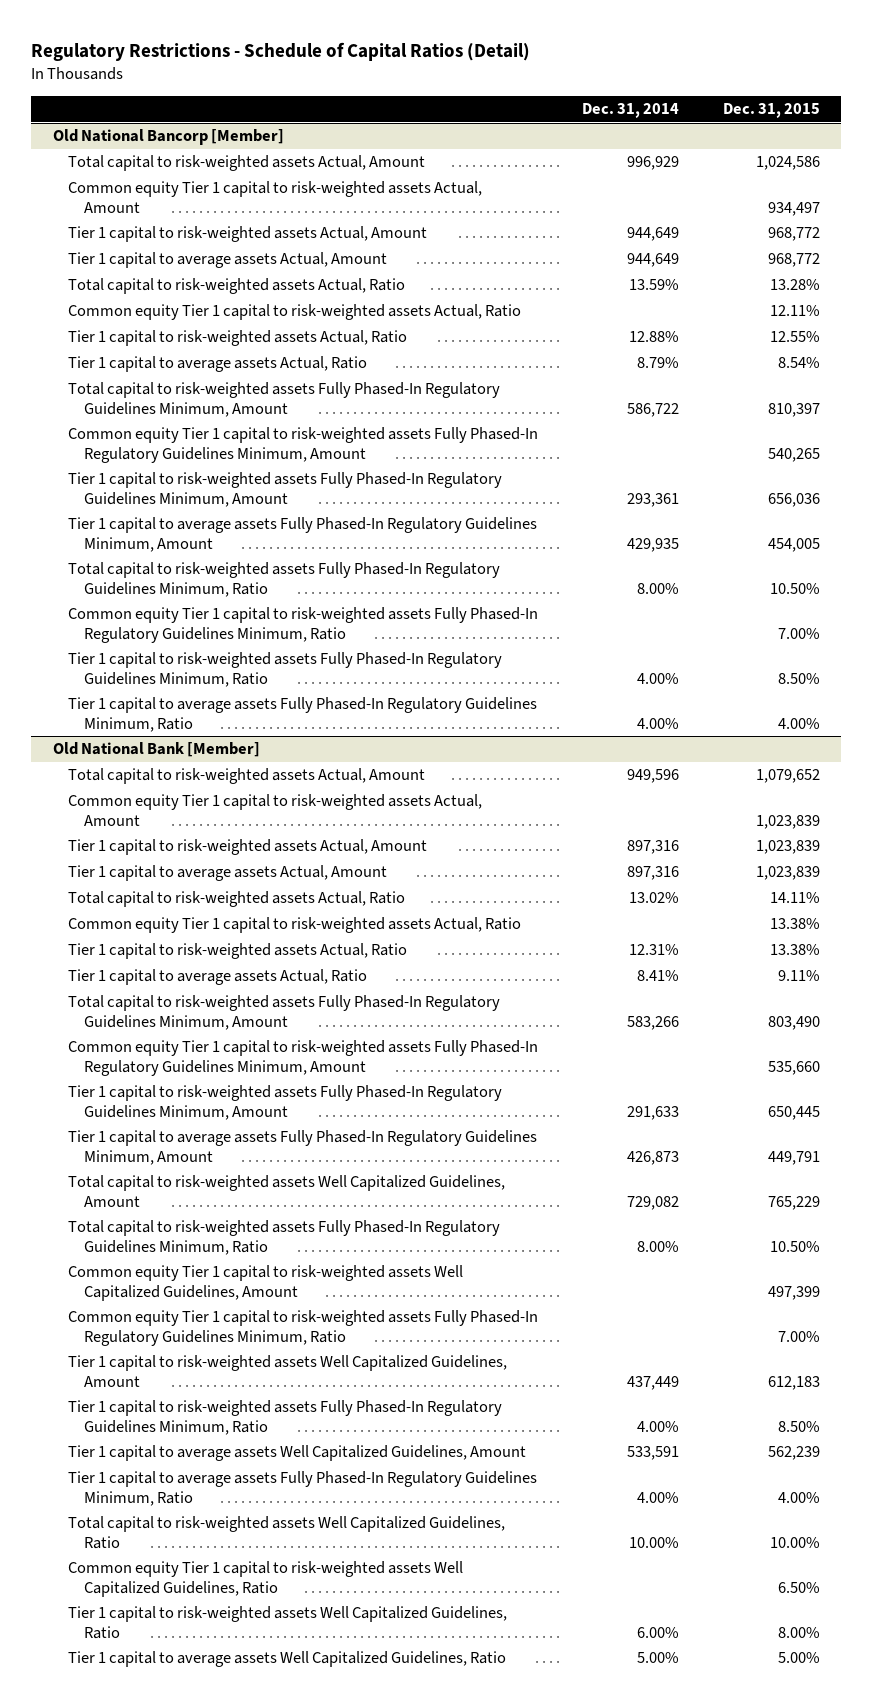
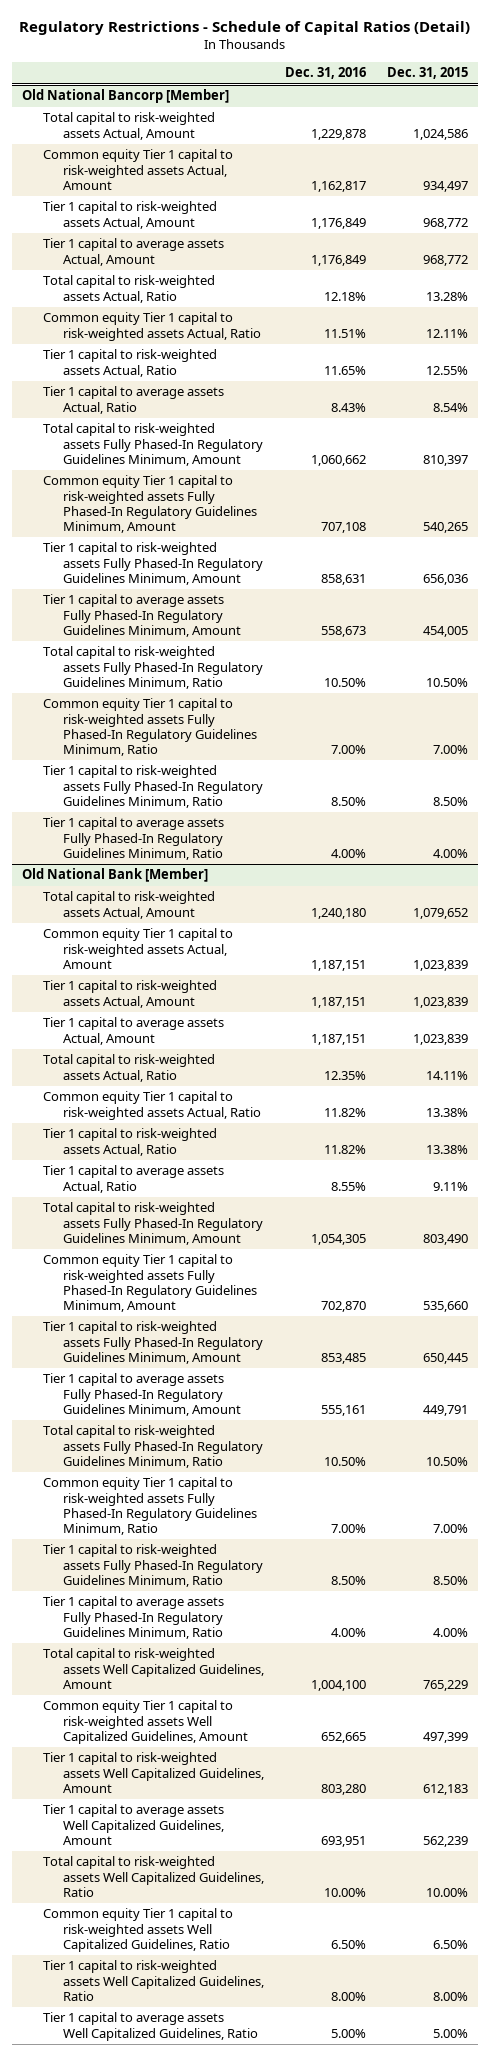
[582,103,680,119] Dec. 31, 2014 -> none
none -> [284,67,366,80] Dec. 31, 2016
[68,1175,506,1207] Total capital to risk-weighted assets Well Capitalized Guidelines, Amount -> [42,1648,264,1690] Total capital to risk-weighted assets Well Capitalized Guidelines, Amount
[68,1265,464,1301] Common equity Tier 1 capital to risk-weighted assets Well Capitalized Guidelines, Amount -> [42,1700,248,1745] Common equity Tier 1 capital to risk-weighted assets Well Capitalized Guidelines, Amount
[68,1355,508,1387] Tier 1 capital to risk-weighted assets Well Capitalized Guidelines, Amount -> [42,1752,264,1794] Tier 1 capital to risk-weighted assets Well Capitalized Guidelines, Amount
[68,1445,527,1462] Tier 1 capital to average assets Well Capitalized Guidelines, Amount -> [42,1804,224,1846] Tier 1 capital to average assets Well Capitalized Guidelines, Amount

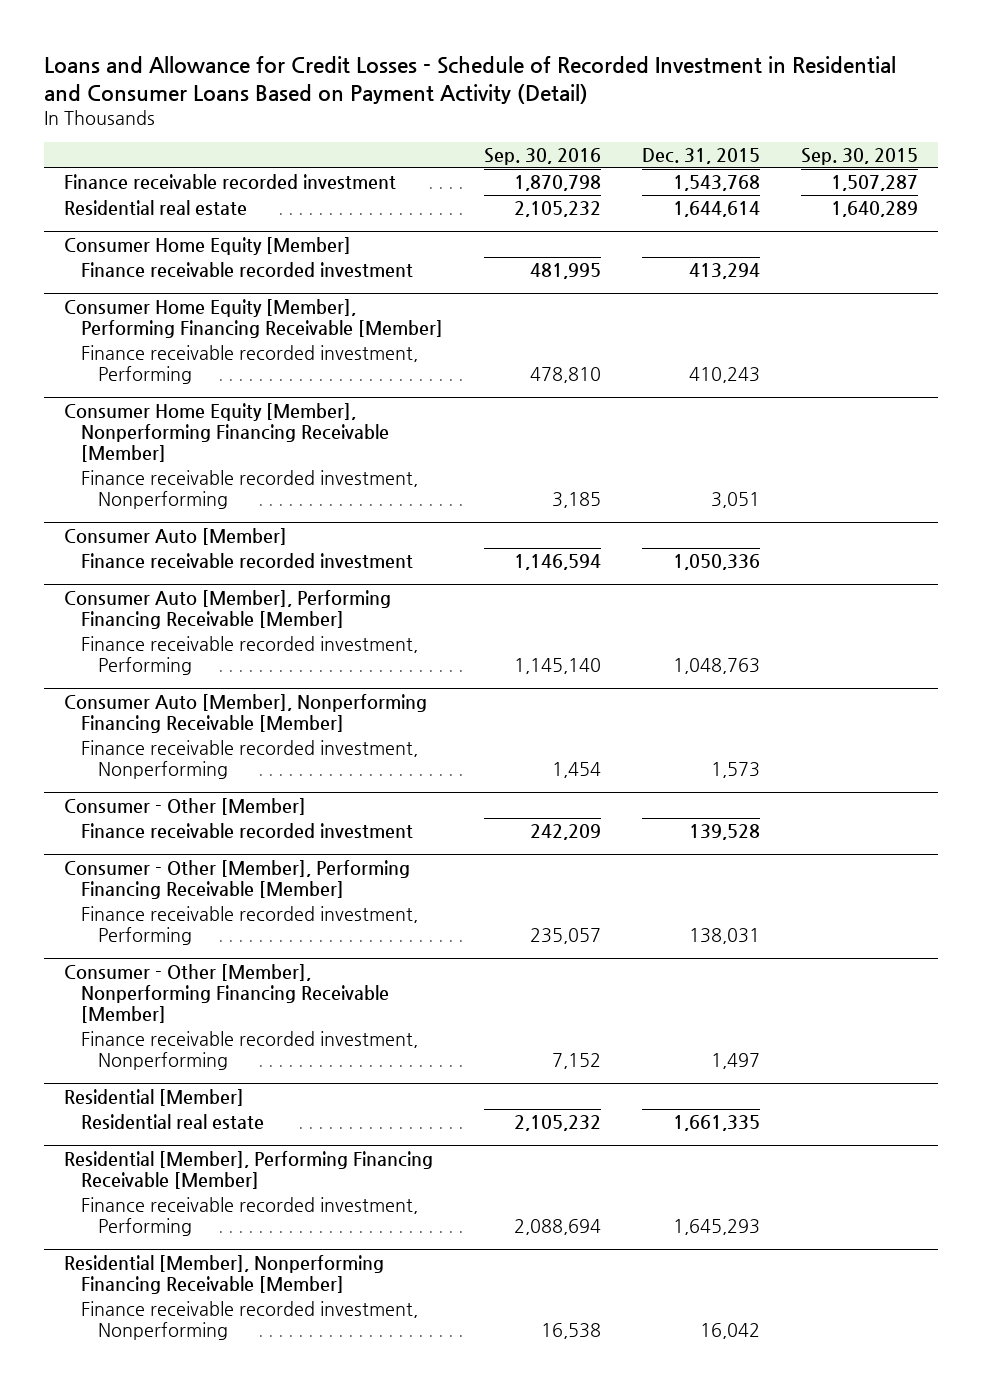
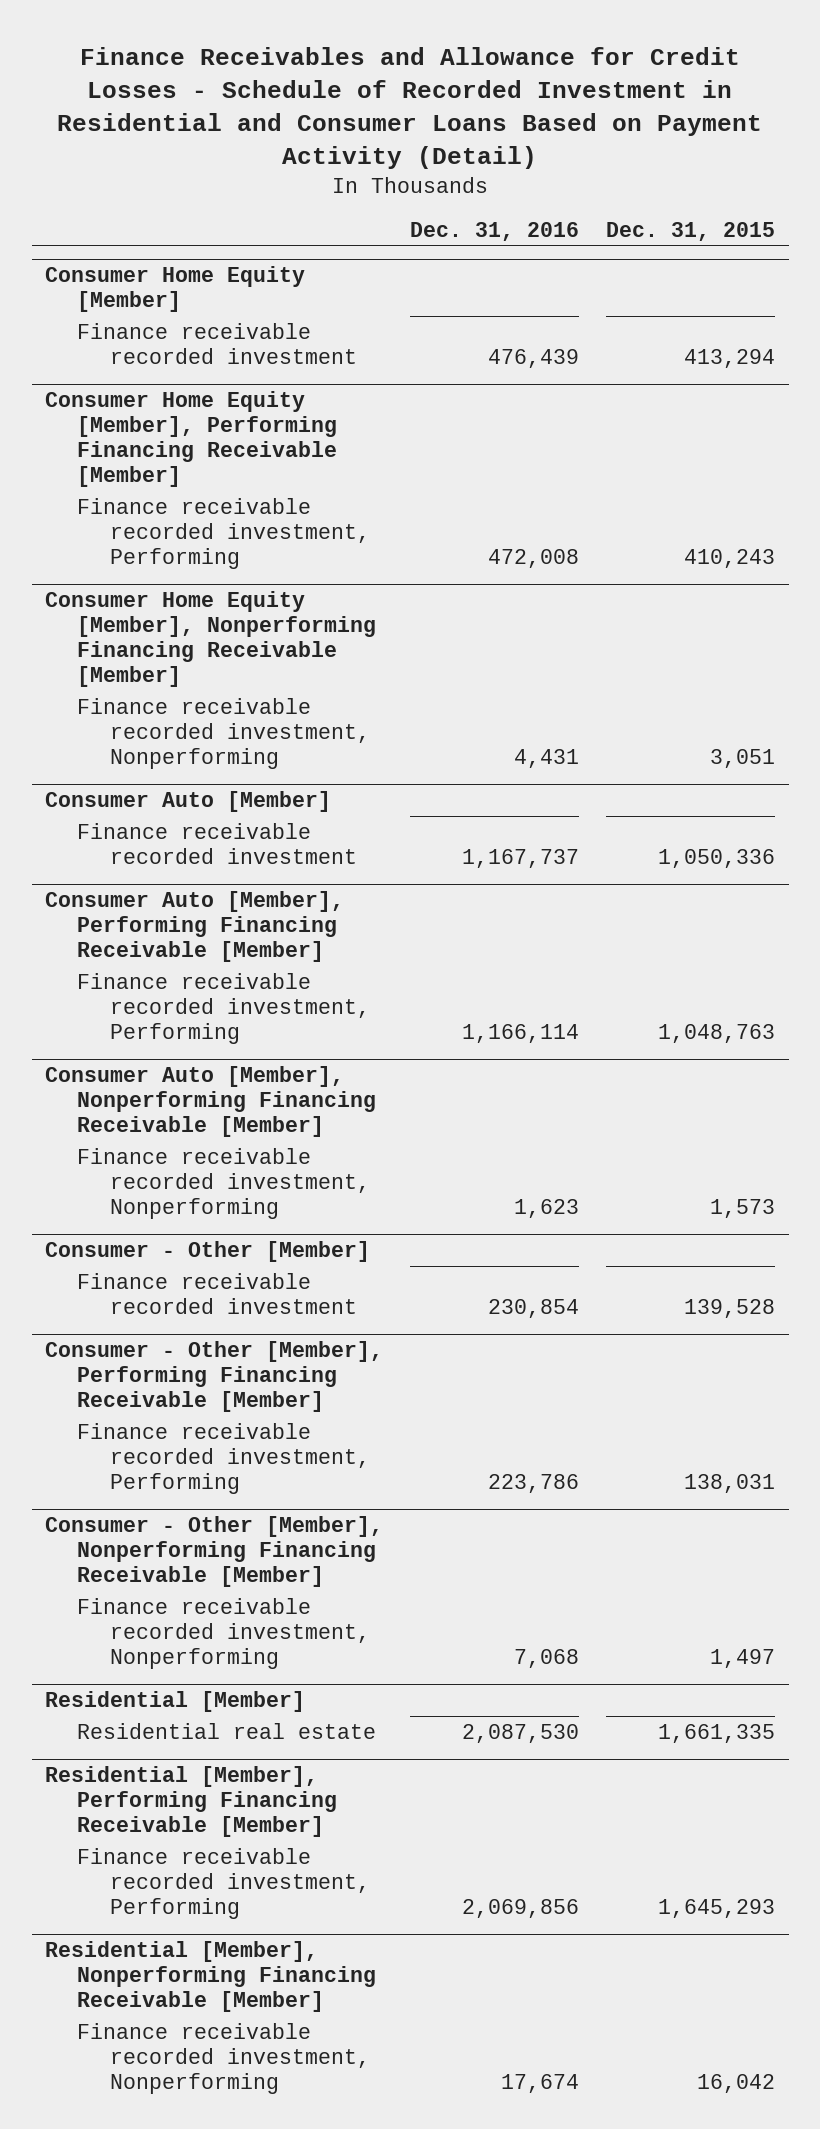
[43,55,896,104] Loans and Allowance for Credit Losses - Schedule of Recorded Investment in Residential and Consumer Loans Based on Payment Activity (Detail) -> [57,46,763,170] Finance Receivables and Allowance for Credit Losses - Schedule of Recorded Investment in Residential and Consumer Loans Based on Payment Activity (Detail)
[483,148,601,166] Sep. 30, 2016 -> none
[800,148,918,166] Sep. 30, 2015 -> none
none -> [410,222,580,242] Dec. 31, 2016
[63,174,396,191] Finance receivable recorded investment -> none
[63,200,247,216] Residential real estate -> none

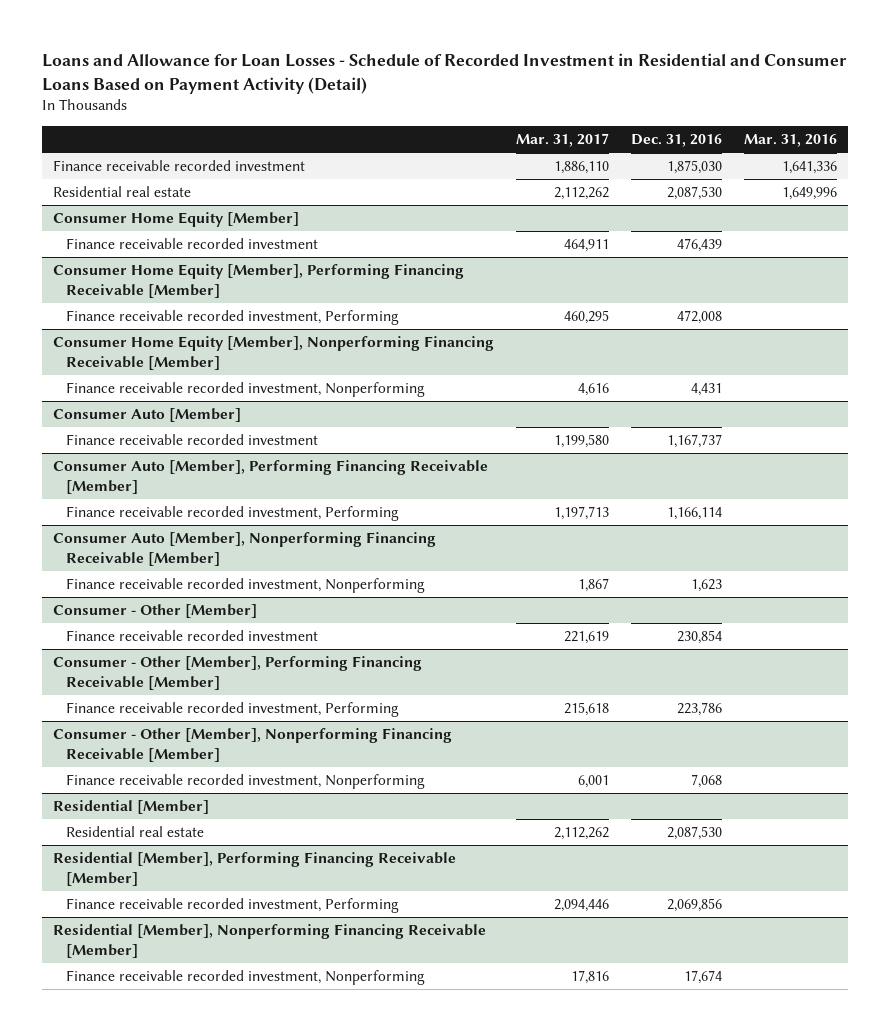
[57,46,763,170] Finance Receivables and Allowance for Credit Losses - Schedule of Recorded Investment in Residential and Consumer Loans Based on Payment Activity (Detail) -> [42,53,848,94] Loans and Allowance for Loan Losses - Schedule of Recorded Investment in Residential and Consumer Loans Based on Payment Activity (Detail)
[606,222,776,242] Dec. 31, 2015 -> none
none -> [516,132,610,147] Mar. 31, 2017
none -> [744,133,838,147] Mar. 31, 2016
none -> [53,160,306,172] Finance receivable recorded investment
none -> [53,186,192,198] Residential real estate

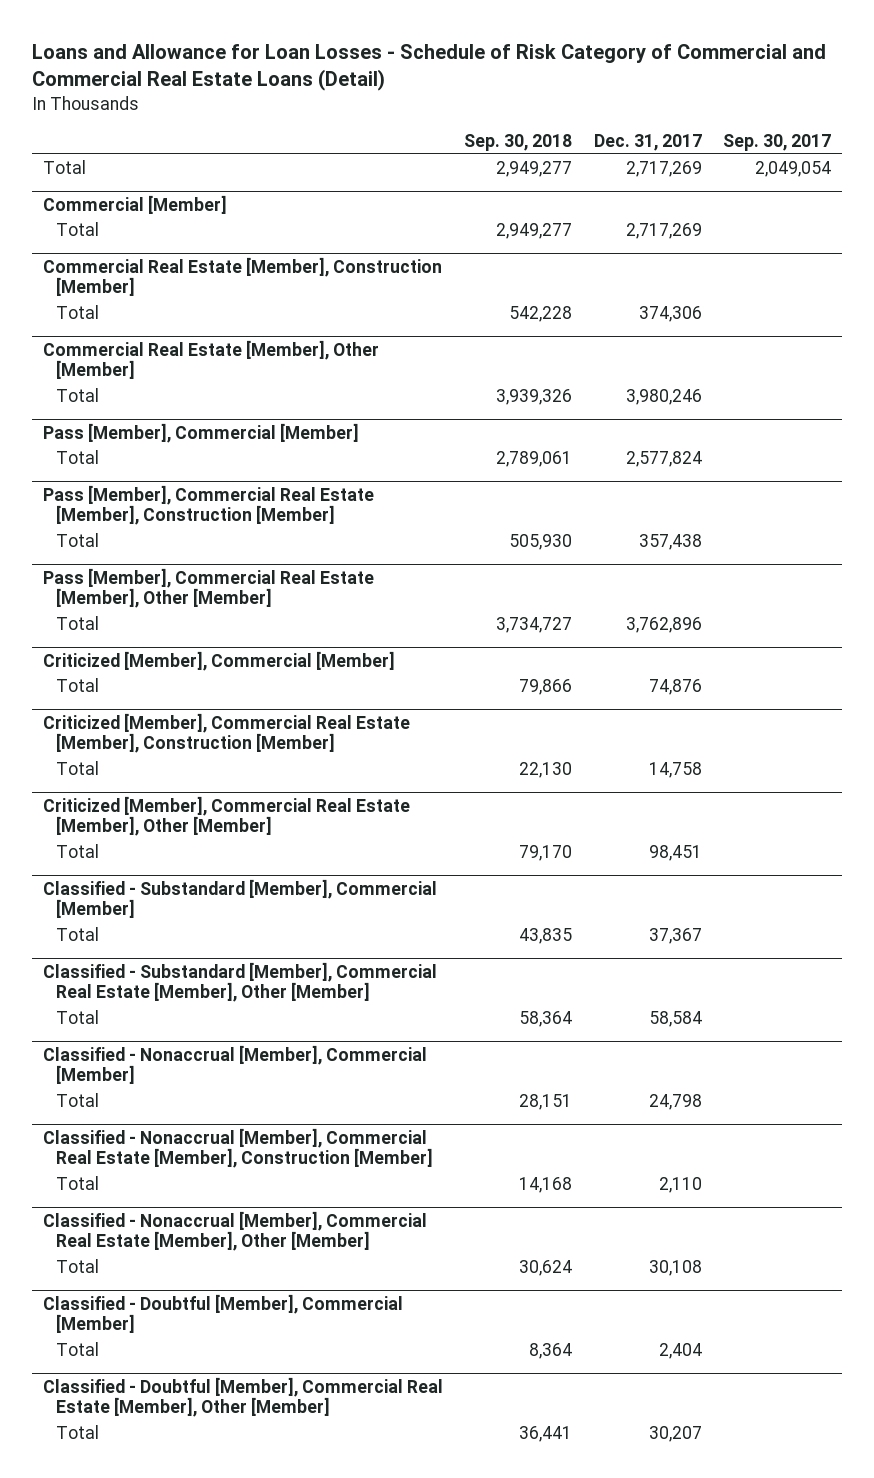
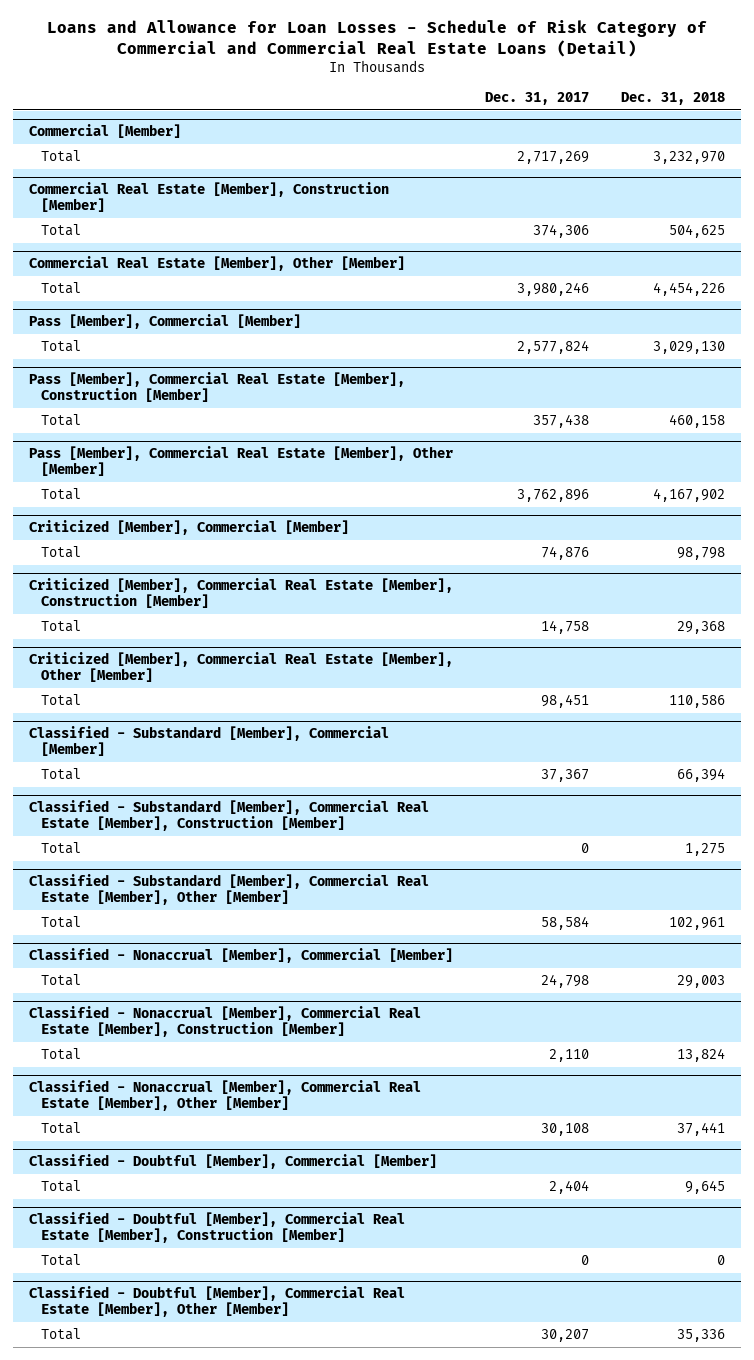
[464,133,573,151] Sep. 30, 2018 -> none
[723,133,832,151] Sep. 30, 2017 -> none
none -> [620,92,725,106] Dec. 31, 2018
[42,160,86,175] Total -> none
none -> [28,800,429,832] Classified - Substandard [Member], Commercial Real Estate [Member], Construction [Member]
none -> [41,842,82,855] Total
none -> [28,1212,405,1244] Classified - Doubtful [Member], Commercial Real Estate [Member], Construction [Member]
none -> [41,1254,82,1267] Total

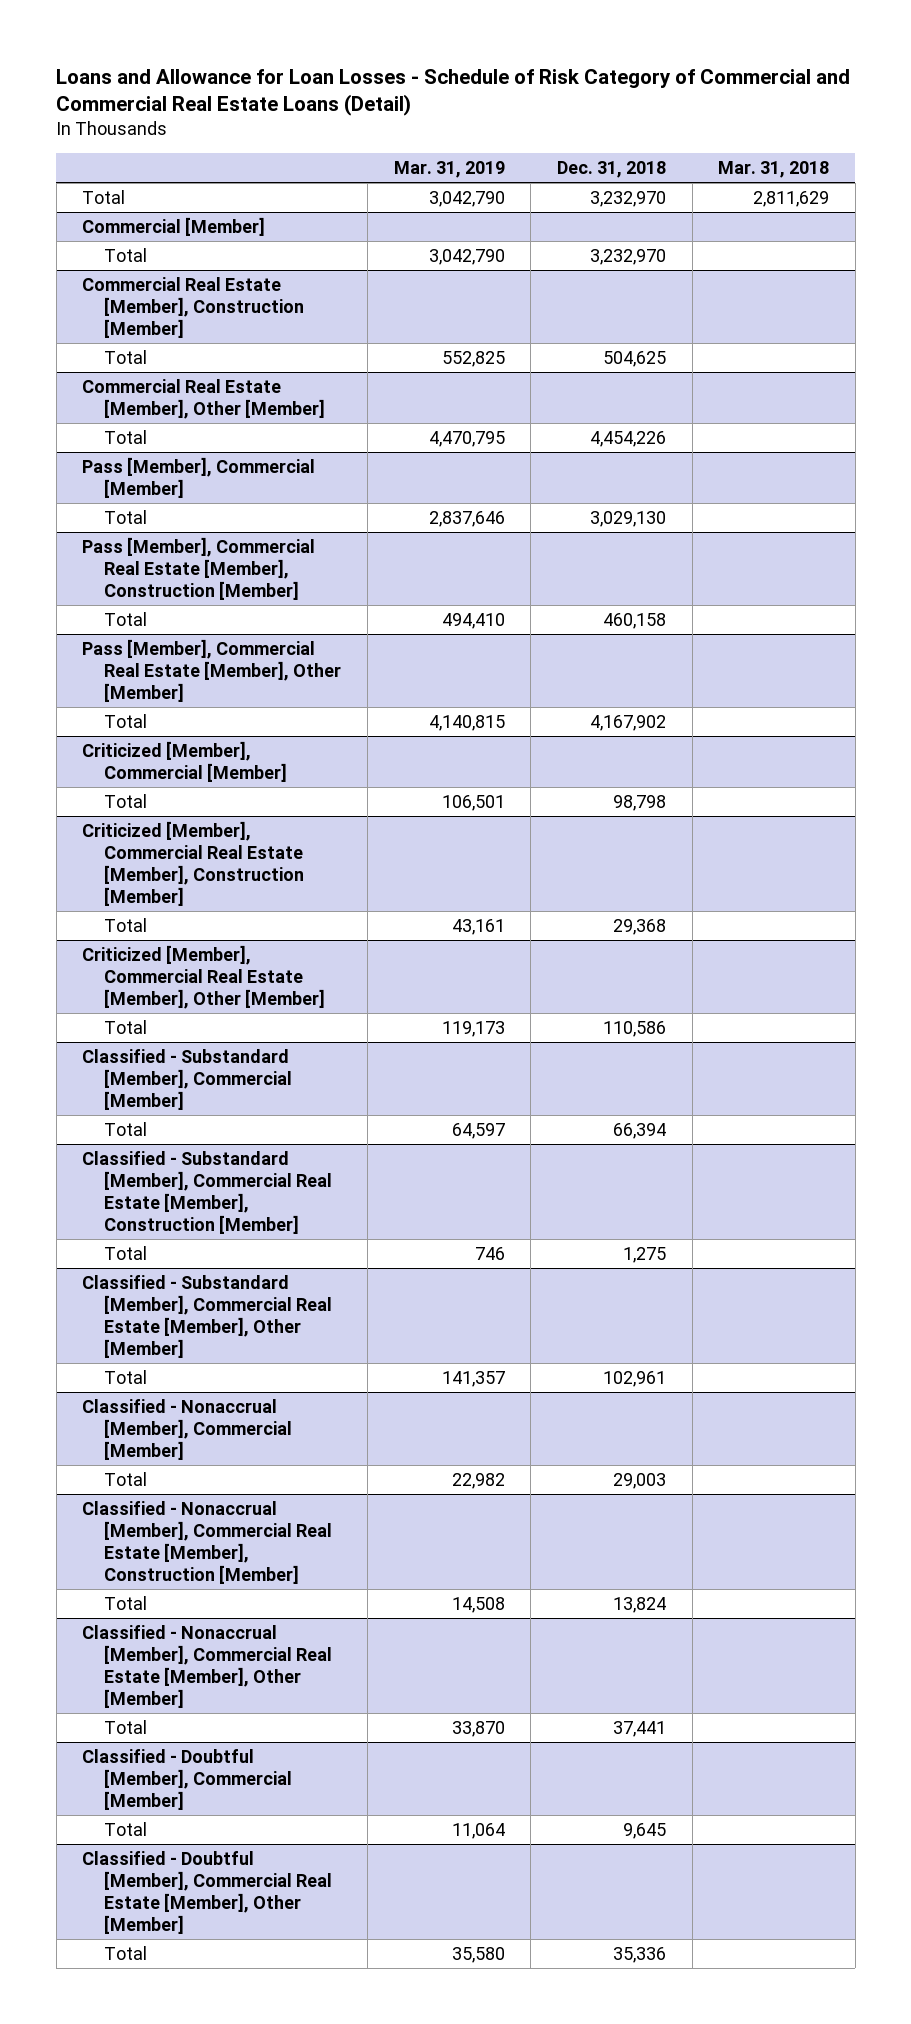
[484,92,589,106] Dec. 31, 2017 -> none
none -> [393,161,505,179] Mar. 31, 2019
none -> [718,161,830,179] Mar. 31, 2018
none -> [82,189,126,204] Total
[28,1212,405,1244] Classified - Doubtful [Member], Commercial Real Estate [Member], Construction [Member] -> none
[41,1254,82,1267] Total -> none

